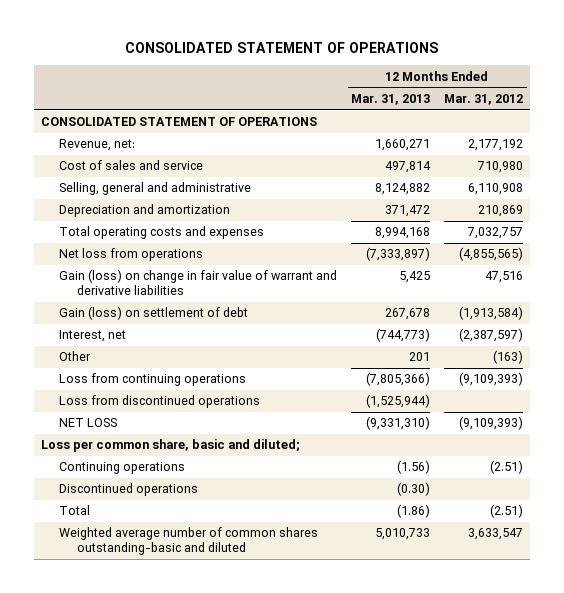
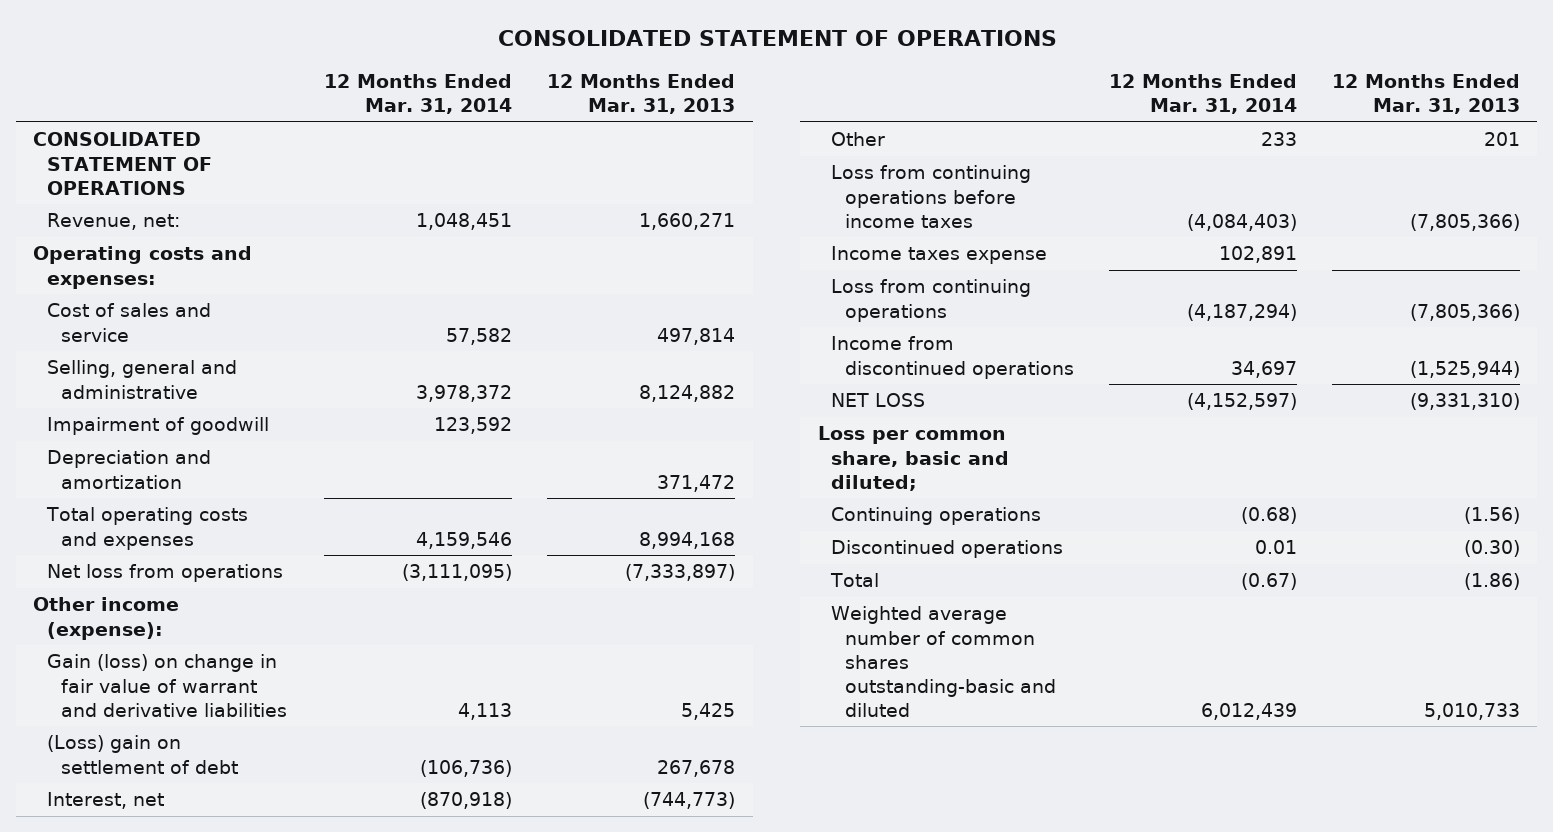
[444,93,524,105] Mar. 31, 2012 -> none
none -> [324,74,513,115] 12 Months Ended Mar. 31, 2014
none -> [33,246,253,289] Operating costs and expenses:
none -> [47,417,270,436] Impairment of goodwill
none -> [33,597,180,640] Other income (expense):
[59,306,249,321] Gain (loss) on settlement of debt -> [47,735,238,774] (Loss) gain on settlement of debt
none -> [831,165,1032,228] Loss from continuing operations before income taxes
none -> [831,246,1048,265] Income taxes expense
[59,395,261,409] Loss from discontinued operations -> [831,336,1075,379] Income from discontinued operations

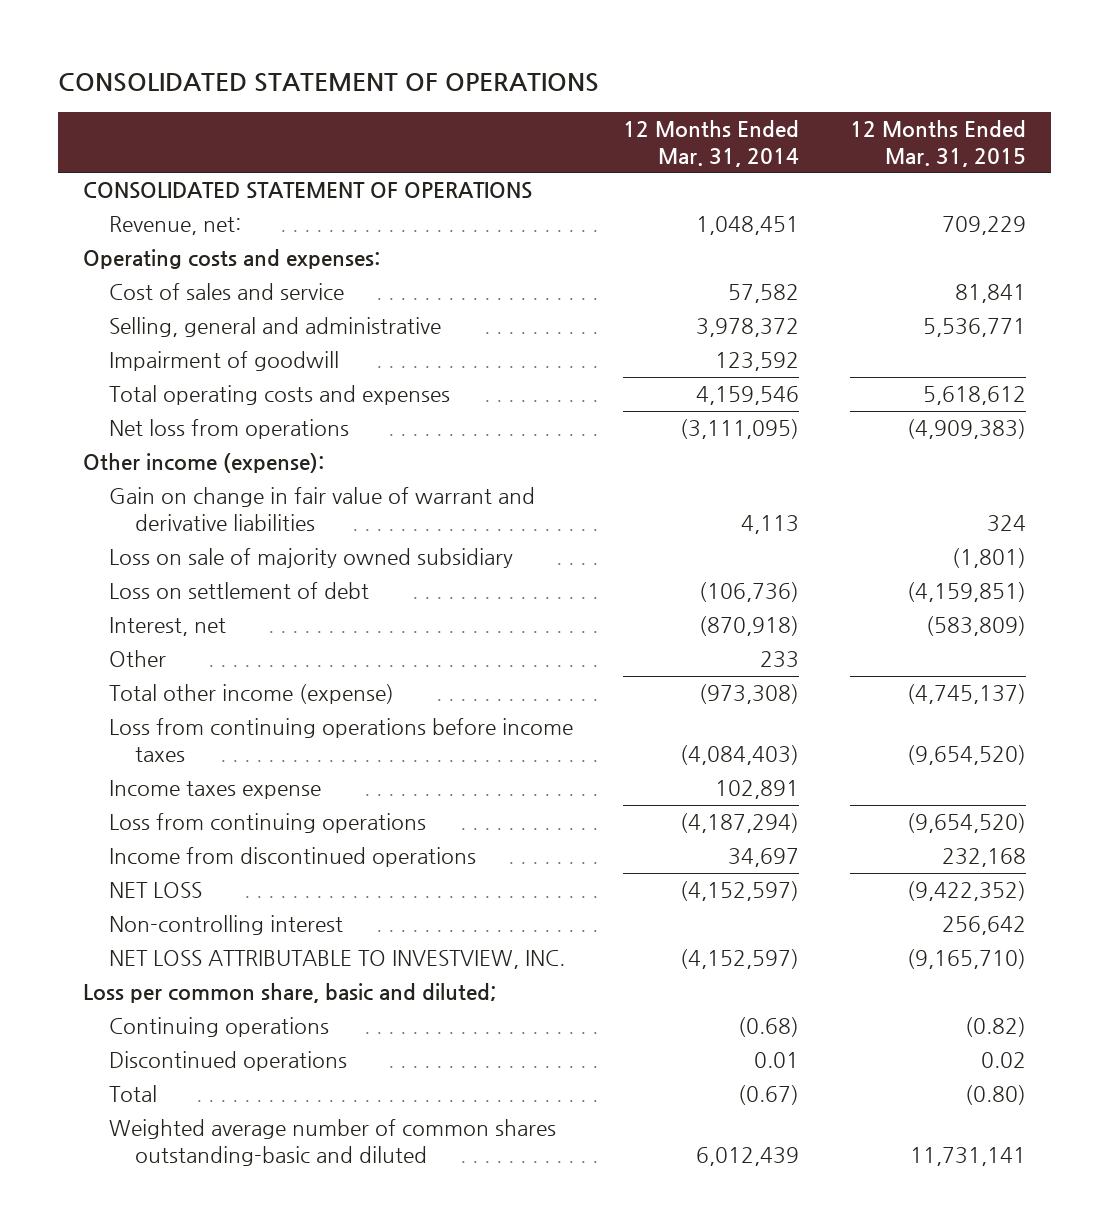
[547,74,736,115] 12 Months Ended Mar. 31, 2013 -> none
none -> [849,120,1026,167] 12 Months Ended Mar. 31, 2015
[47,450,212,489] Depreciation and amortization -> none
[47,654,287,717] Gain (loss) on change in fair value of warrant and derivative liabilities -> [109,487,536,532] Gain on change in fair value of warrant and derivative liabilities
none -> [109,548,514,569] Loss on sale of majority owned subsidiary
[47,735,238,774] (Loss) gain on settlement of debt -> [109,582,370,600] Loss on settlement of debt
none -> [109,684,395,705] Total other income (expense)
none -> [109,915,344,936] Non-controlling interest
none -> [109,950,566,970] NET LOSS ATTRIBUTABLE TO INVESTVIEW, INC.

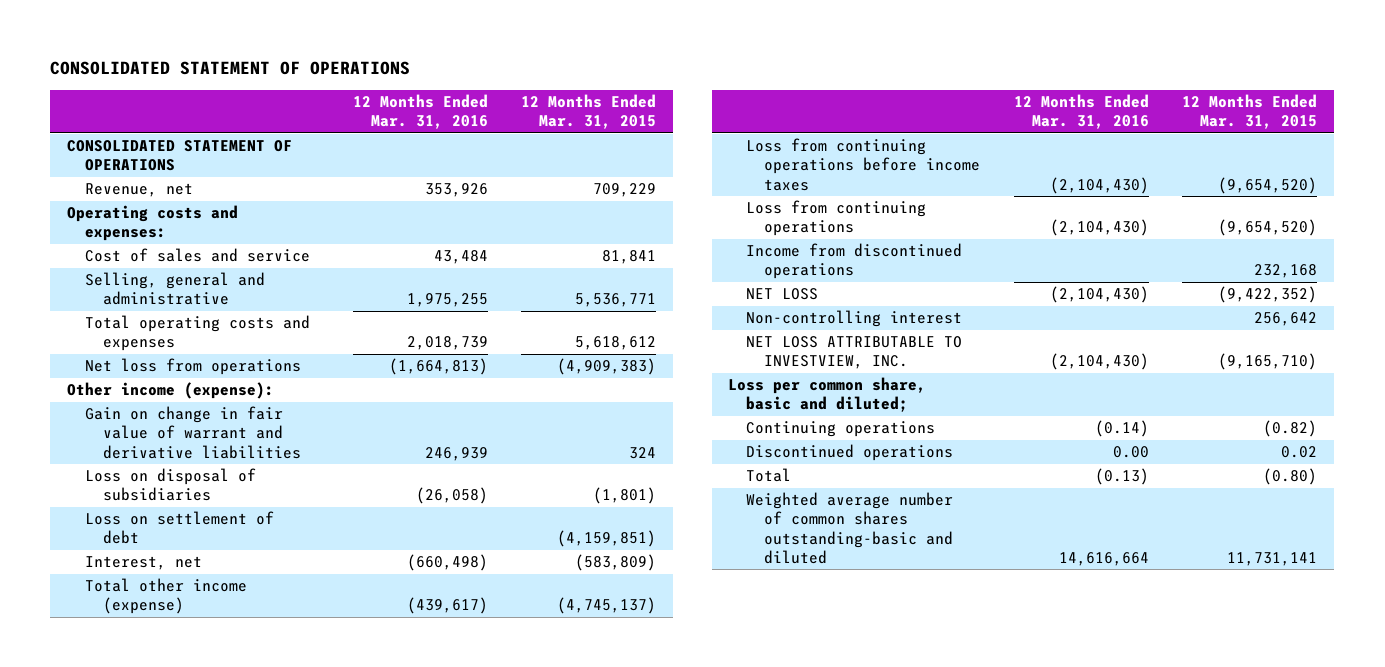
[623,120,800,167] 12 Months Ended Mar. 31, 2014 -> none
none -> [352,93,488,130] 12 Months Ended Mar. 31, 2016
[109,216,242,236] Revenue, net: -> [85,183,194,198] Revenue, net
[109,351,340,372] Impairment of goodwill -> none
[109,548,514,569] Loss on sale of majority owned subsidiary -> [85,468,257,502] Loss on disposal of subsidiaries
[109,650,167,668] Other -> none
[109,780,322,800] Income taxes expense -> none

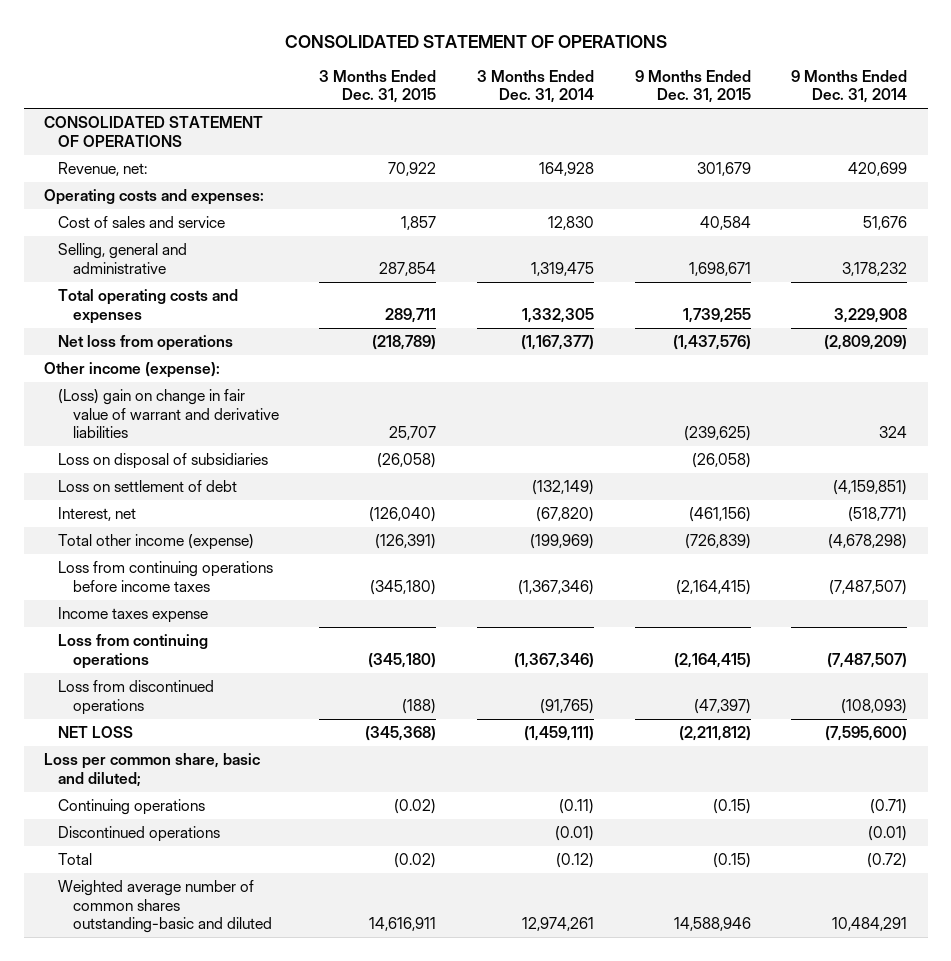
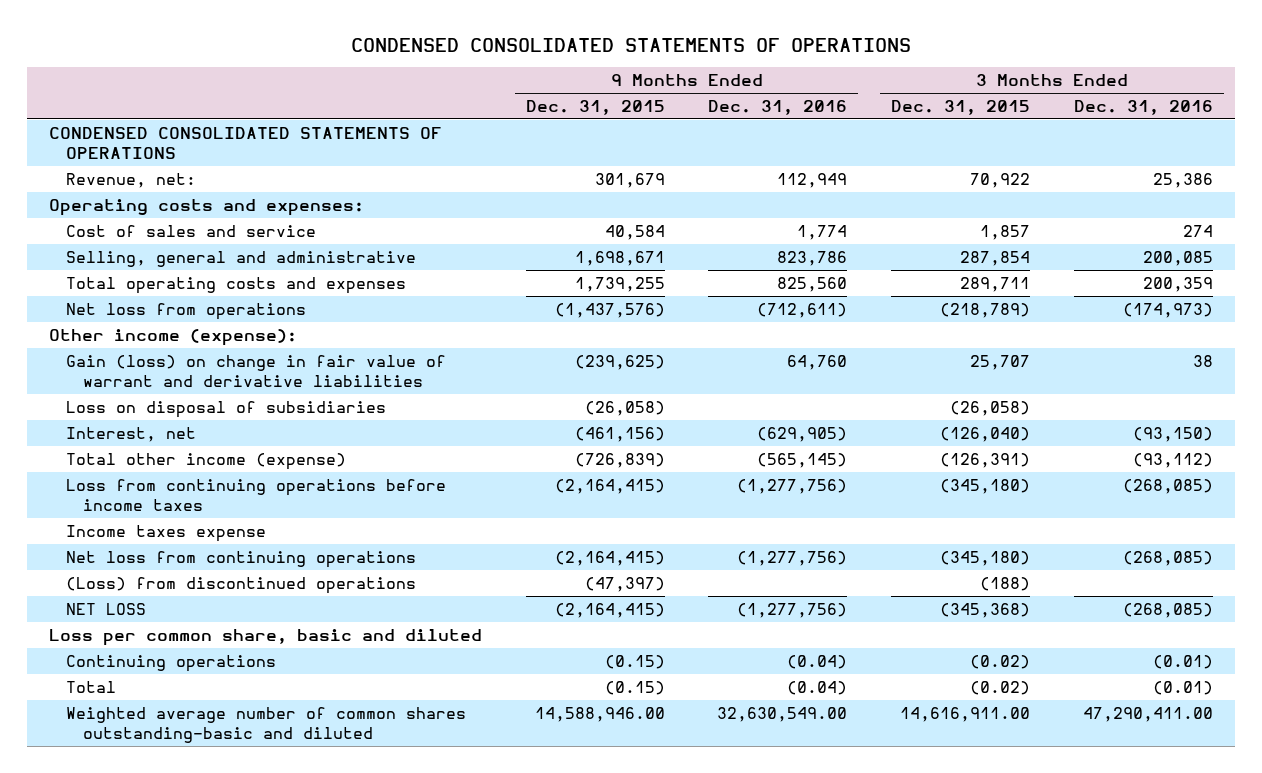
[284,34,667,48] CONSOLIDATED STATEMENT OF OPERATIONS -> [350,37,911,52] CONDENSED CONSOLIDATED STATEMENTS OF OPERATIONS
[476,70,594,104] 3 Months Ended Dec. 31, 2014 -> none
[791,70,908,104] 9 Months Ended Dec. 31, 2014 -> none
none -> [708,100,848,116] Dec. 31, 2016
none -> [1074,100,1214,116] Dec. 31, 2016
[44,116,264,147] CONSOLIDATED STATEMENT OF OPERATIONS -> [48,126,442,159] CONDENSED CONSOLIDATED STATEMENTS OF OPERATIONS
[58,389,279,438] (Loss) gain on change in fair value of warrant and derivative liabilities -> [65,354,446,387] Gain (loss) on change in fair value of warrant and derivative liabilities
[58,480,238,493] Loss on settlement of debt -> none
[58,634,209,669] Loss from continuing operations -> [65,550,416,568] Net loss from continuing operations
[58,680,215,715] Loss from discontinued operations -> [65,576,416,594] (Loss) from discontinued operations
[678,726,751,742] (2,211,812) -> [554,602,665,618] (2,164,415)
[44,753,261,787] Loss per common share, basic and diluted; -> [48,628,482,646] Loss per common share, basic and diluted
[58,826,221,843] Discontinued operations -> none
[369,916,437,931] 14,616,911 -> [900,706,1031,722] 14,616,911.00
[673,916,751,931] 14,588,946 -> [534,706,665,722] 14,588,946.00

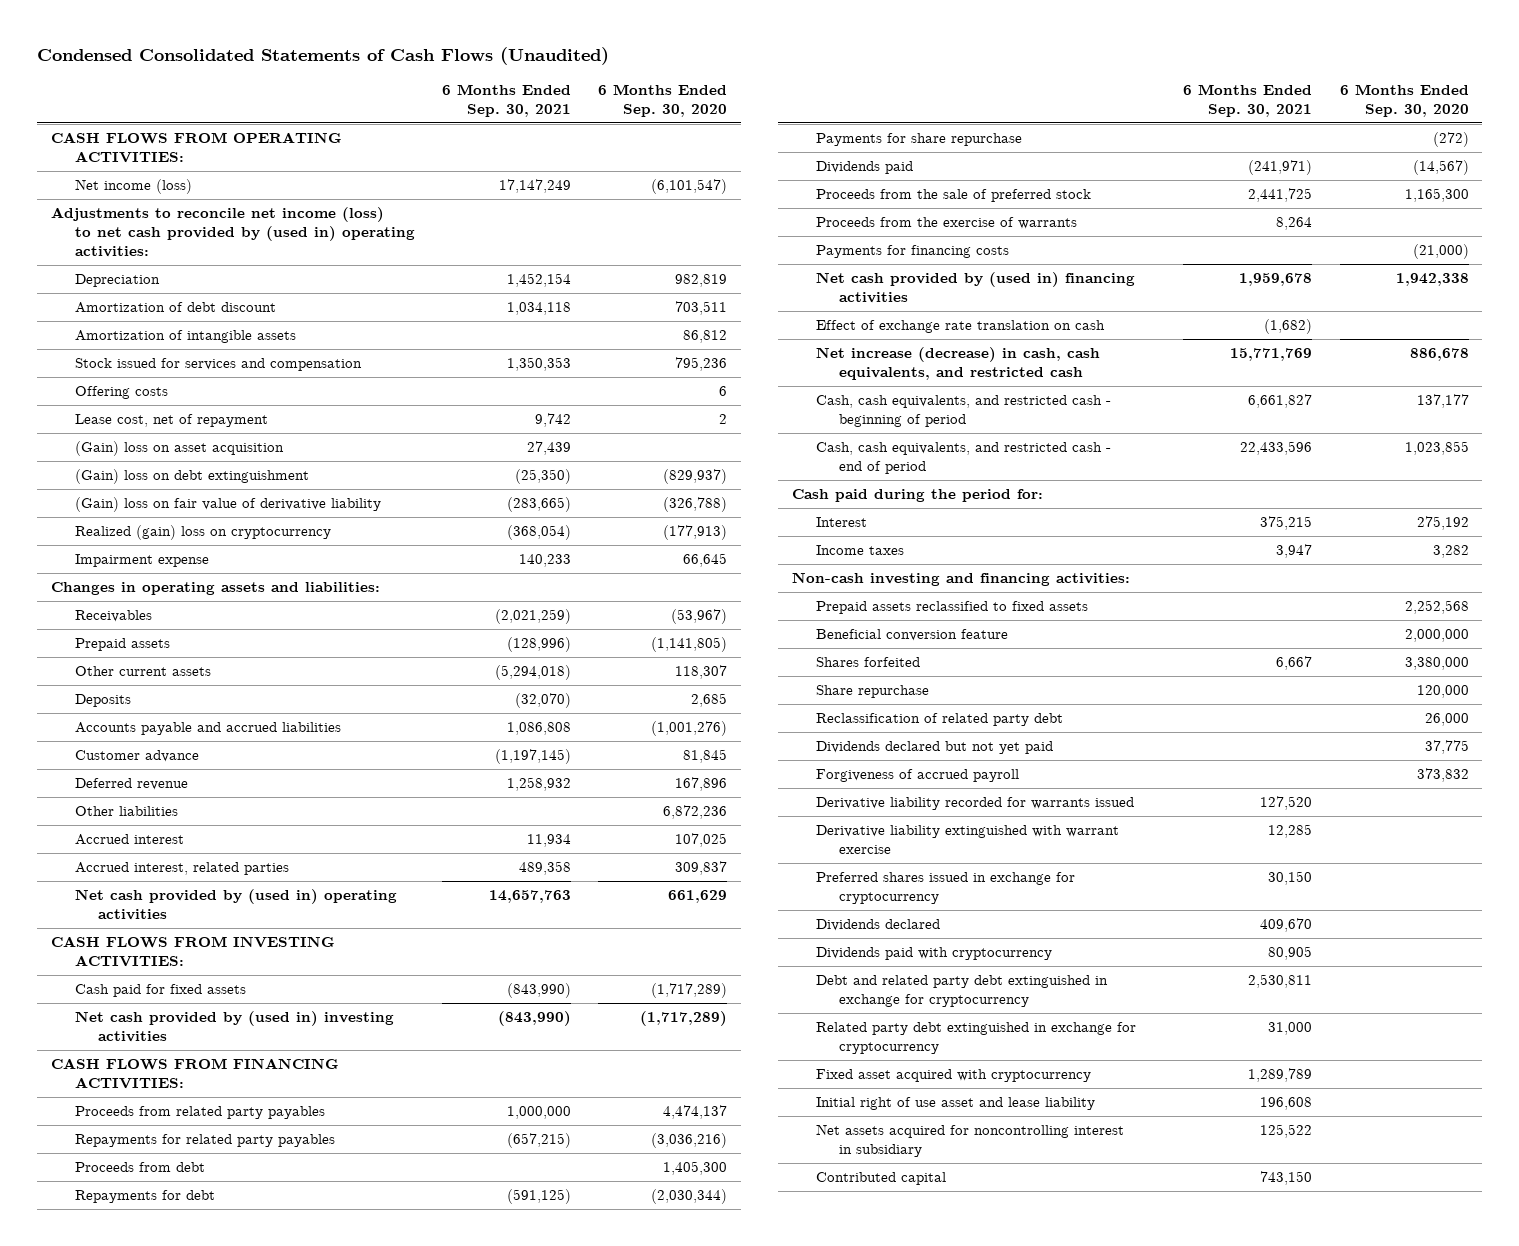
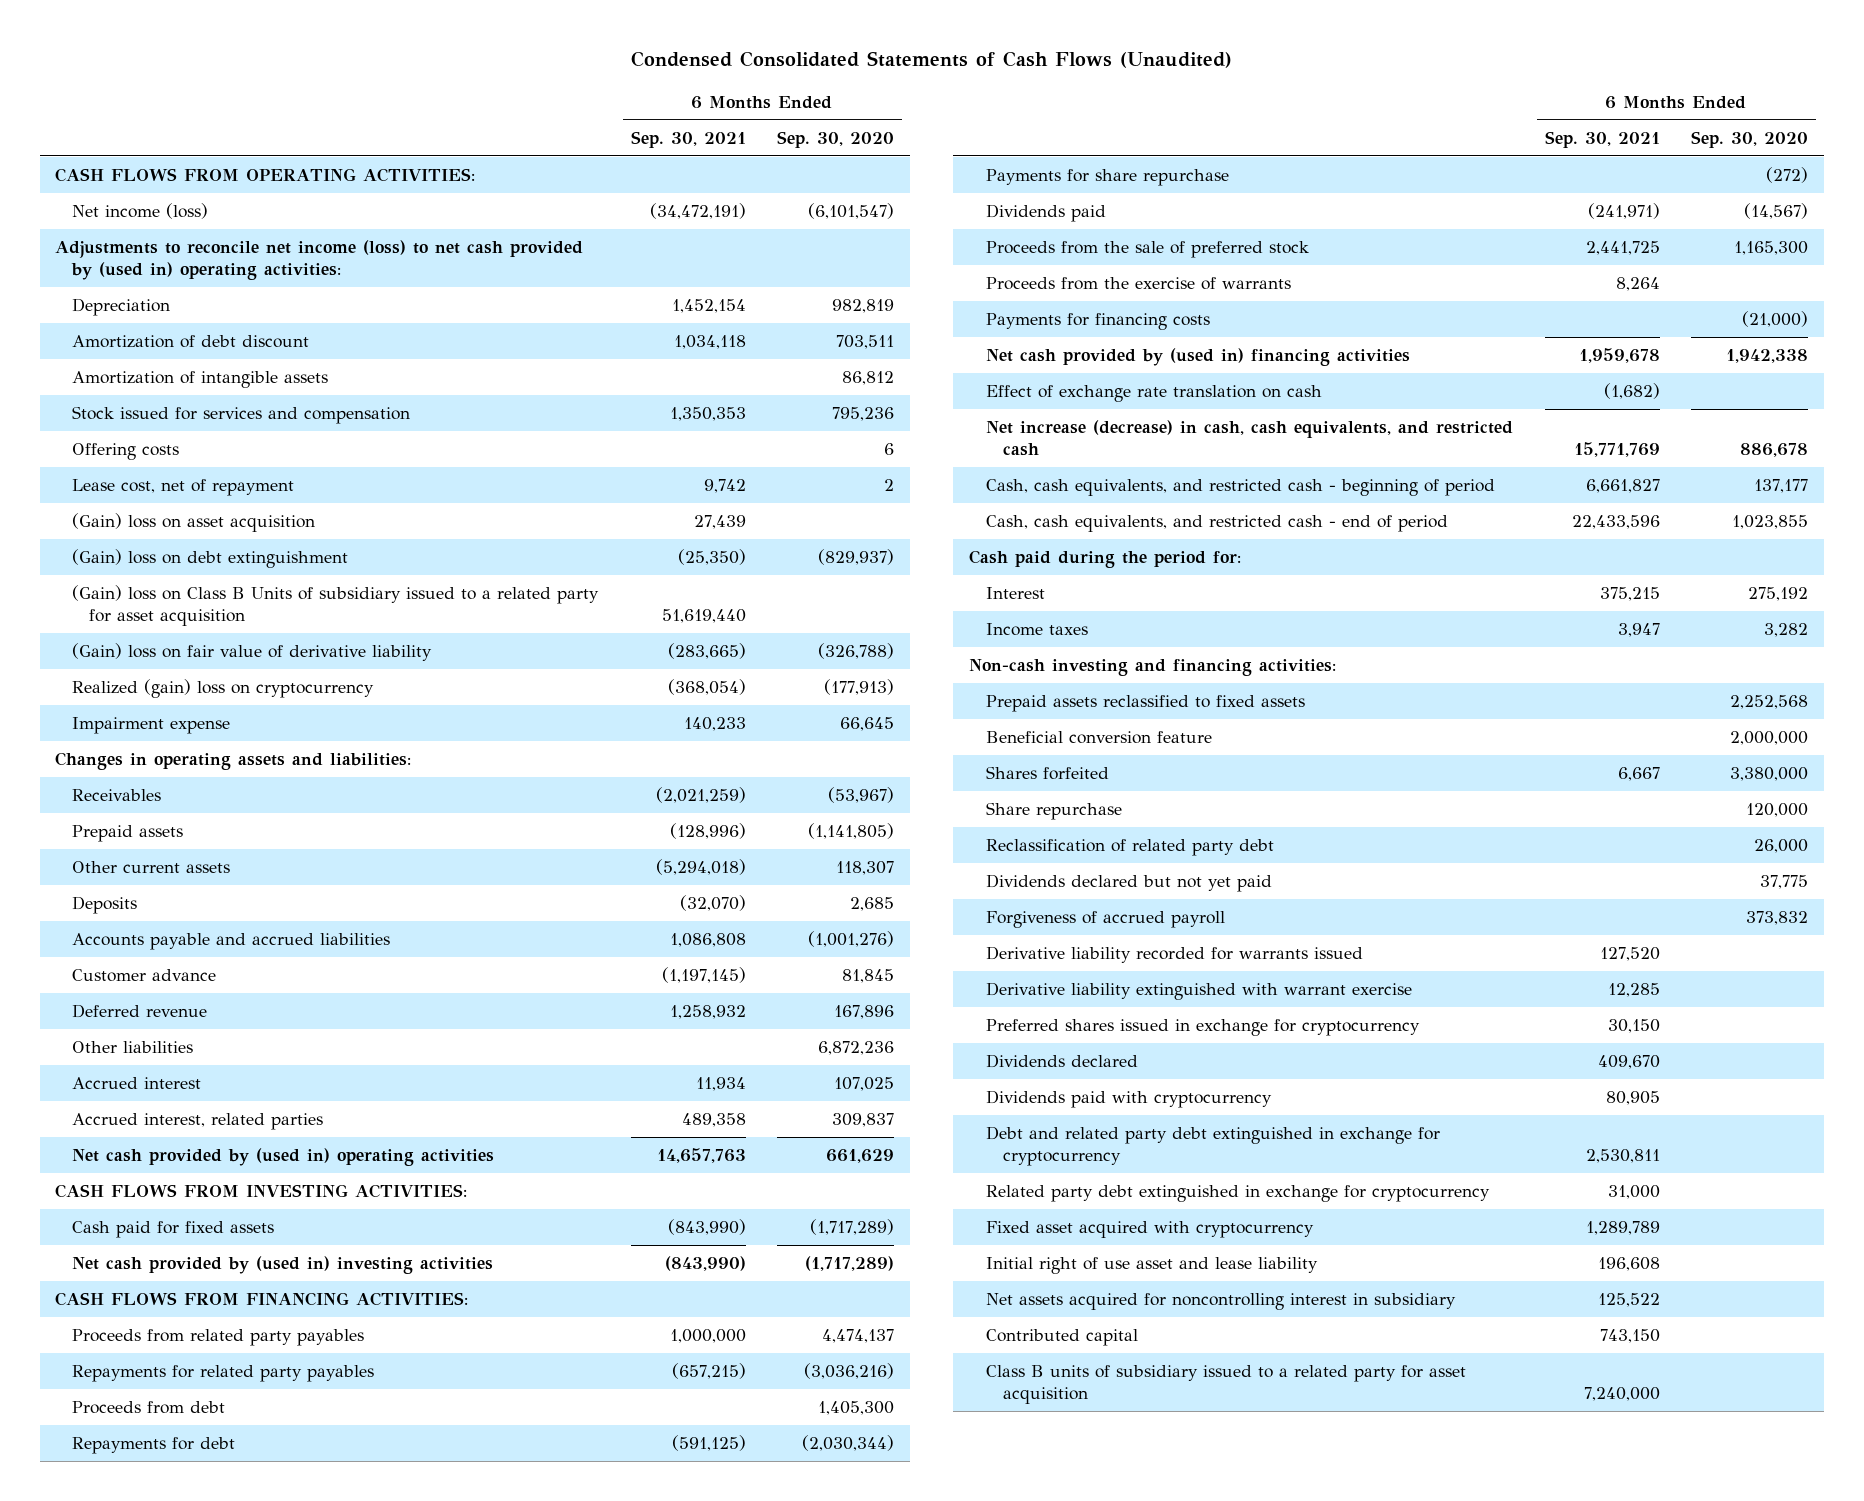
[498,179,571,194] 17,147,249 -> [649,202,746,219] (34,472,191)
none -> [72,584,600,627] (Gain) loss on Class B Units of subsidiary issued to a related party for asset acquisition
none -> [985,1364,1466,1405] Class B units of subsidiary issued to a related party for asset acquisition

